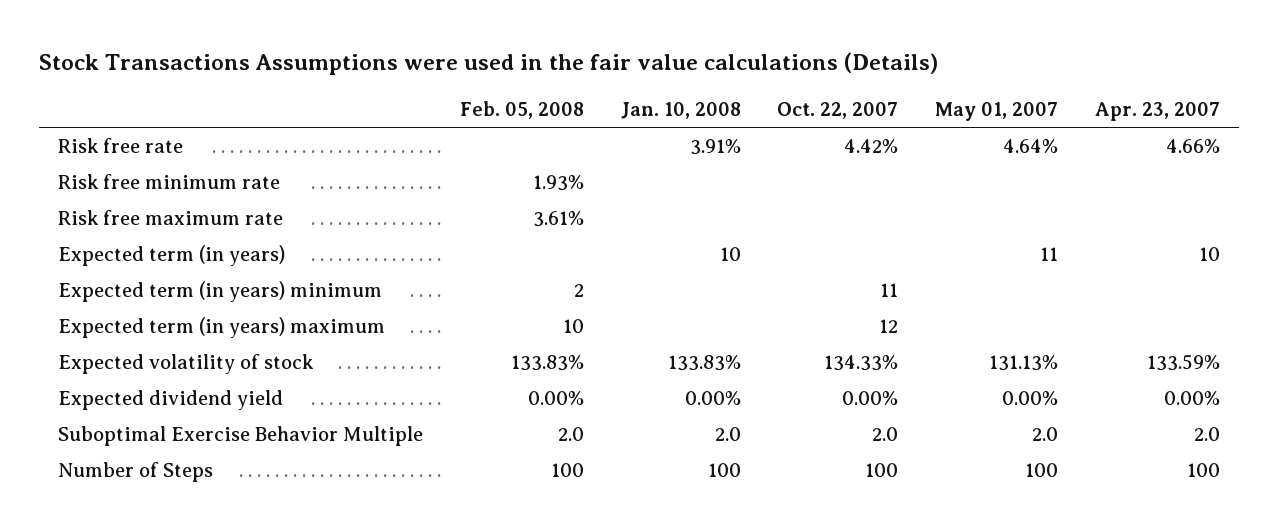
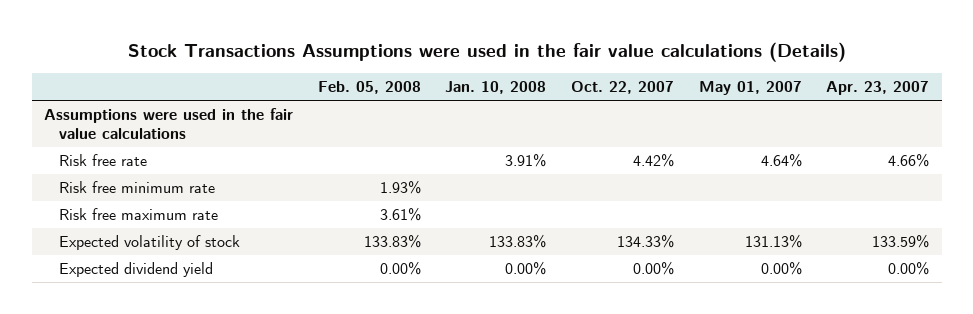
none -> [44,108,294,140] Assumptions were used in the fair value calculations
[57,245,285,267] Expected term (in years) -> none
[57,281,382,303] Expected term (in years) minimum -> none
[57,317,385,339] Expected term (in years) maximum -> none
[57,426,423,447] Suboptimal Exercise Behavior Multiple -> none
[57,462,213,483] Number of Steps -> none

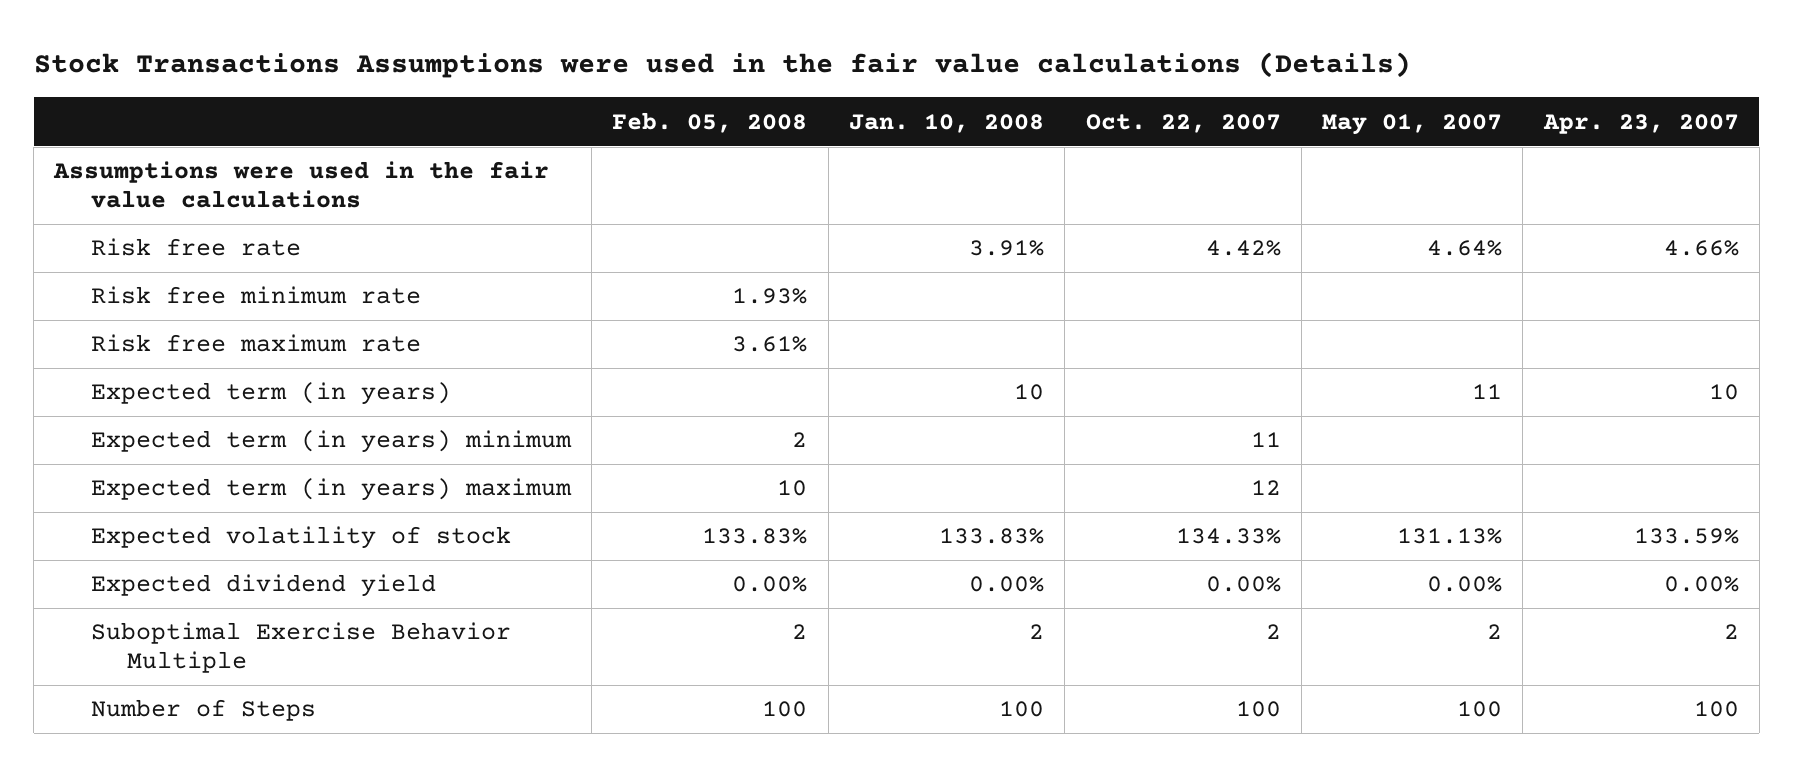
none -> [90,382,451,406] Expected term (in years)
none -> [90,430,572,454] Expected term (in years) minimum
none -> [90,478,572,502] Expected term (in years) maximum
none -> [90,622,511,674] Suboptimal Exercise Behavior Multiple
none -> [90,699,316,722] Number of Steps

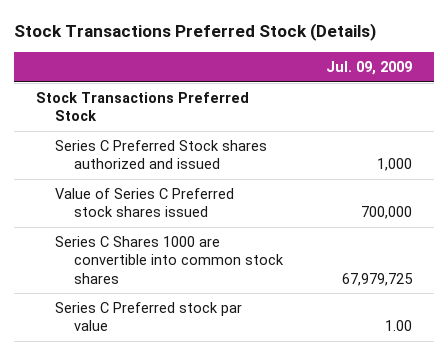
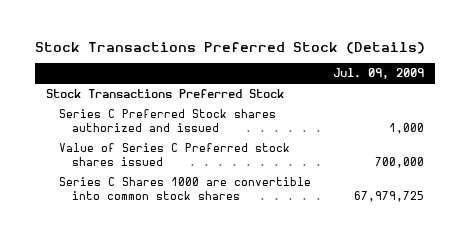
[54,302,242,332] Series C Preferred stock par value -> none

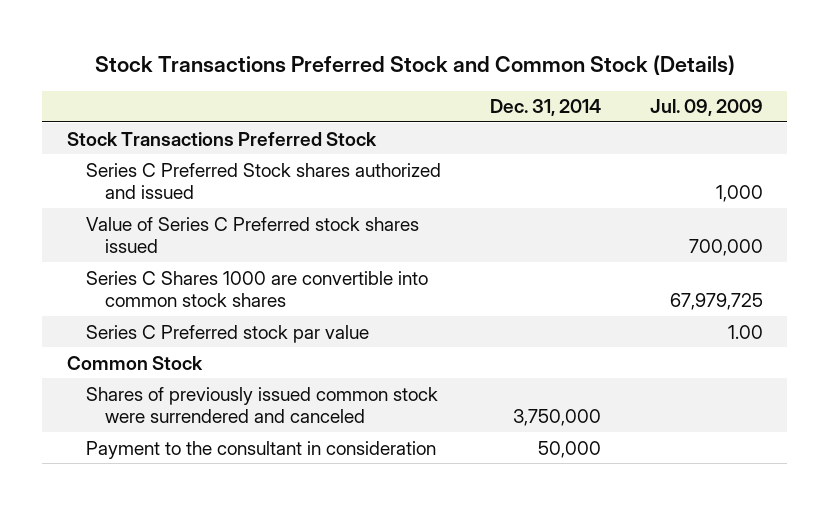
[34,41,425,54] Stock Transactions Preferred Stock (Details) -> [94,54,735,75] Stock Transactions Preferred Stock and Common Stock (Details)
none -> [489,99,601,117] Dec. 31, 2014
none -> [86,324,370,343] Series C Preferred stock par value
none -> [66,355,203,370] Common Stock
none -> [86,386,439,424] Shares of previously issued common stock were surrendered and canceled
none -> [86,440,437,459] Payment to the consultant in consideration

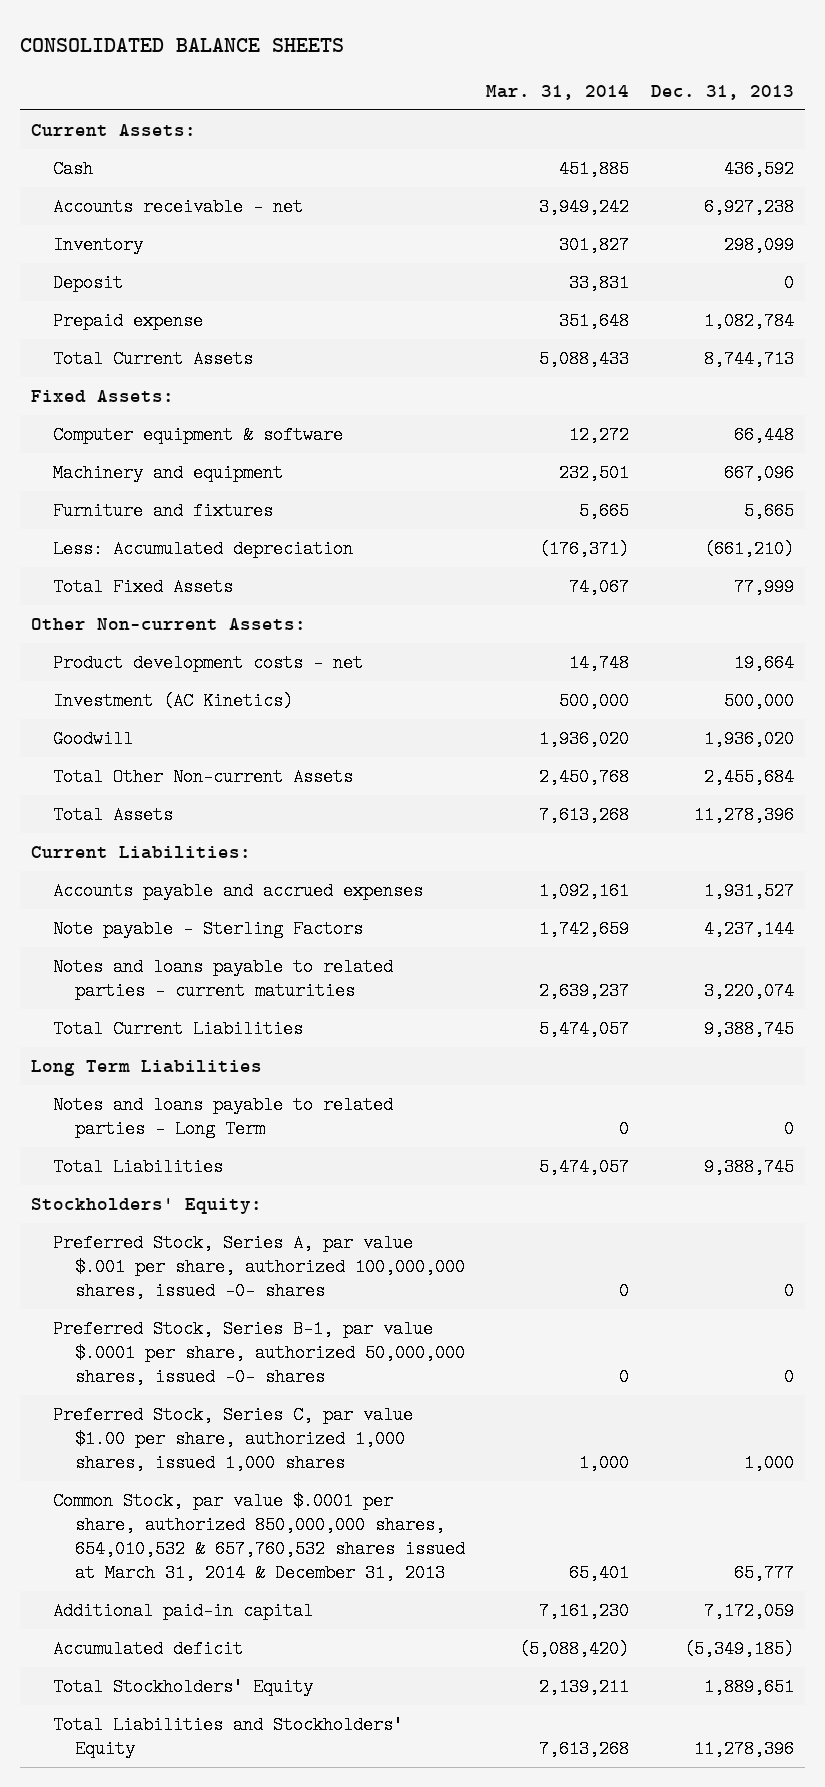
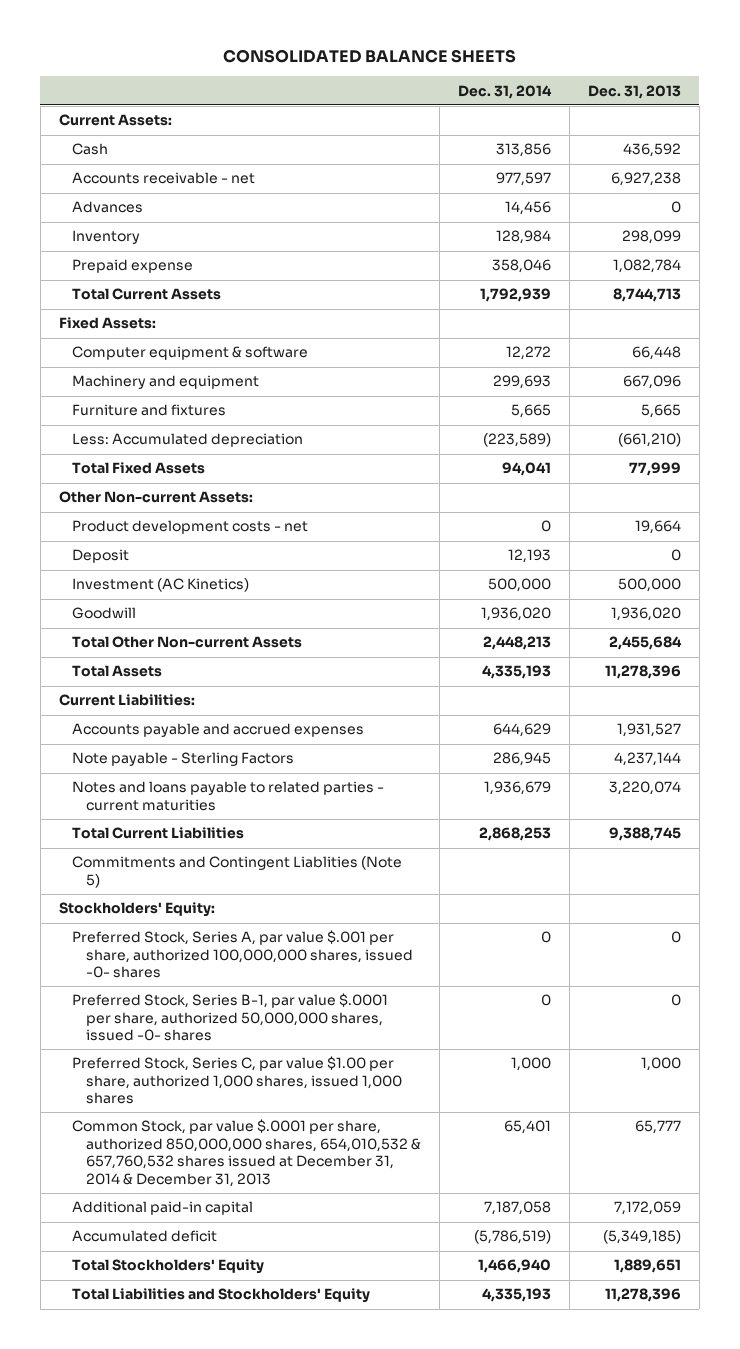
[486,85,630,101] Mar. 31, 2014 -> none
none -> [457,84,552,99] Dec. 31, 2014
none -> [72,201,144,214] Advances
[53,274,124,293] Deposit -> [72,549,130,564] Deposit
[31,1060,263,1077] Long Term Liabilities -> none
[53,1096,394,1139] Notes and loans payable to related parties - Long Term -> none
[53,1158,224,1177] Total Liabilities -> none
none -> [72,856,403,888] Commitments and Contingent Liablities (Note 5)
[53,1492,465,1582] Common Stock, par value $.0001 per share, authorized 850,000,000 shares, 654,010,532 & 657,760,532 shares issued at March 31, 2014 & December 31, 2013 -> [72,1119,421,1187] Common Stock, par value $.0001 per share, authorized 850,000,000 shares, 654,010,532 & 657,760,532 shares issued at December 31, 2014 & December 31, 2013

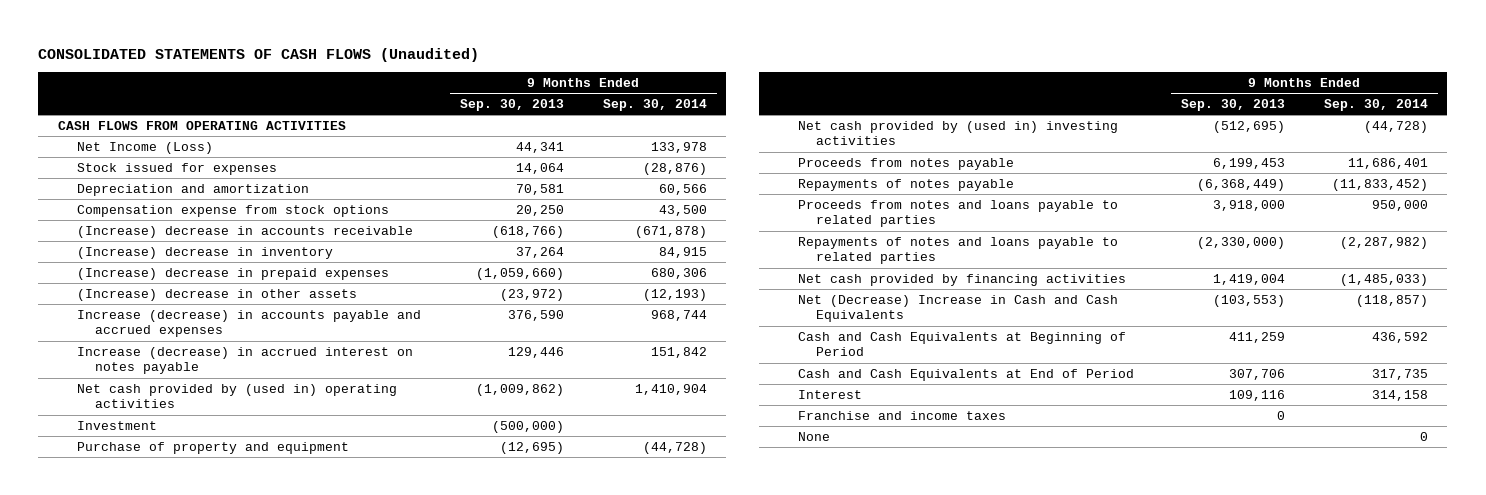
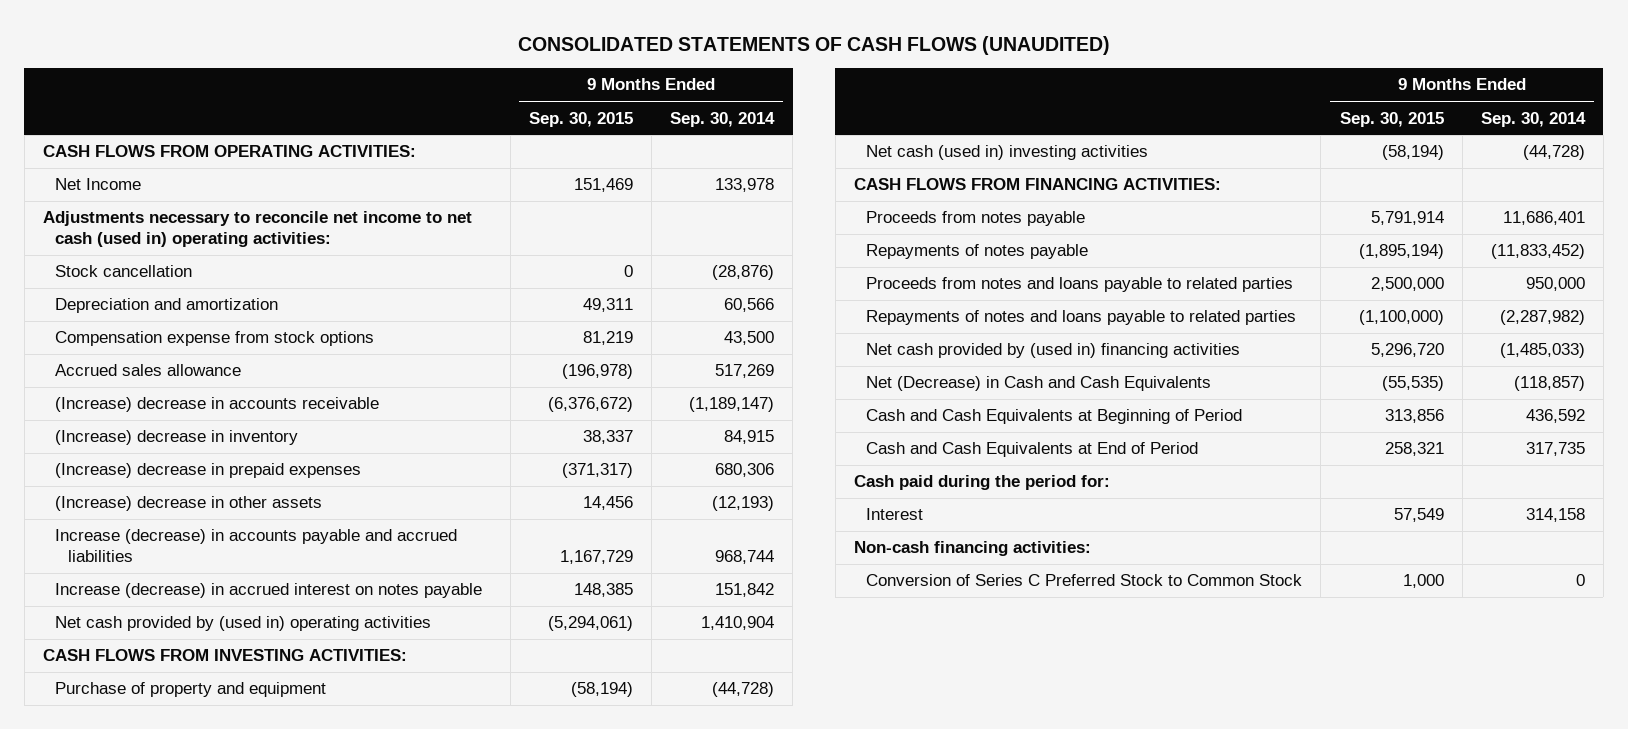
[38,47,480,62] CONSOLIDATED STATEMENTS OF CASH FLOWS (Unaudited) -> [517,35,1110,55] CONSOLIDATED STATEMENTS OF CASH FLOWS (UNAUDITED)
[459,99,564,112] Sep. 30, 2013 -> none
none -> [528,111,633,127] Sep. 30, 2015
[58,120,347,130] CASH FLOWS FROM OPERATING ACTIVITIES -> [43,145,417,158] CASH FLOWS FROM OPERATING ACTIVITIES:
[76,141,213,154] Net Income (Loss) -> [55,178,142,191] Net Income
none -> [43,211,473,248] Adjustments necessary to reconcile net income to net cash (used in) operating activities:
[76,162,277,175] Stock issued for expenses -> [55,265,193,278] Stock cancellation
none -> [55,364,242,377] Accrued sales allowance
[634,225,707,238] (671,878) -> [688,397,774,413] (1,189,147)
[76,309,421,338] Increase (decrease) in accounts payable and accrued expenses -> [55,529,458,563] Increase (decrease) in accounts payable and accrued liabilities
[76,420,157,430] Investment -> none
none -> [43,649,408,662] CASH FLOWS FROM INVESTING ACTIVITIES:
[797,120,1118,146] Net cash provided by (used in) investing activities -> [866,145,1149,161] Net cash (used in) investing activities
none -> [853,178,1221,191] CASH FLOWS FROM FINANCING ACTIVITIES:
[797,273,1126,286] Net cash provided by financing activities -> [866,343,1241,359] Net cash provided by (used in) financing activities
[797,294,1118,323] Net (Decrease) Increase in Cash and Cash Equivalents -> [866,376,1212,392] Net (Decrease) in Cash and Cash Equivalents
none -> [853,475,1110,491] Cash paid during the period for:
[797,410,1006,420] Franchise and income taxes -> none
[797,431,830,441] None -> none
none -> [853,541,1091,557] Non-cash financing activities:
none -> [866,574,1303,587] Conversion of Series C Preferred Stock to Common Stock

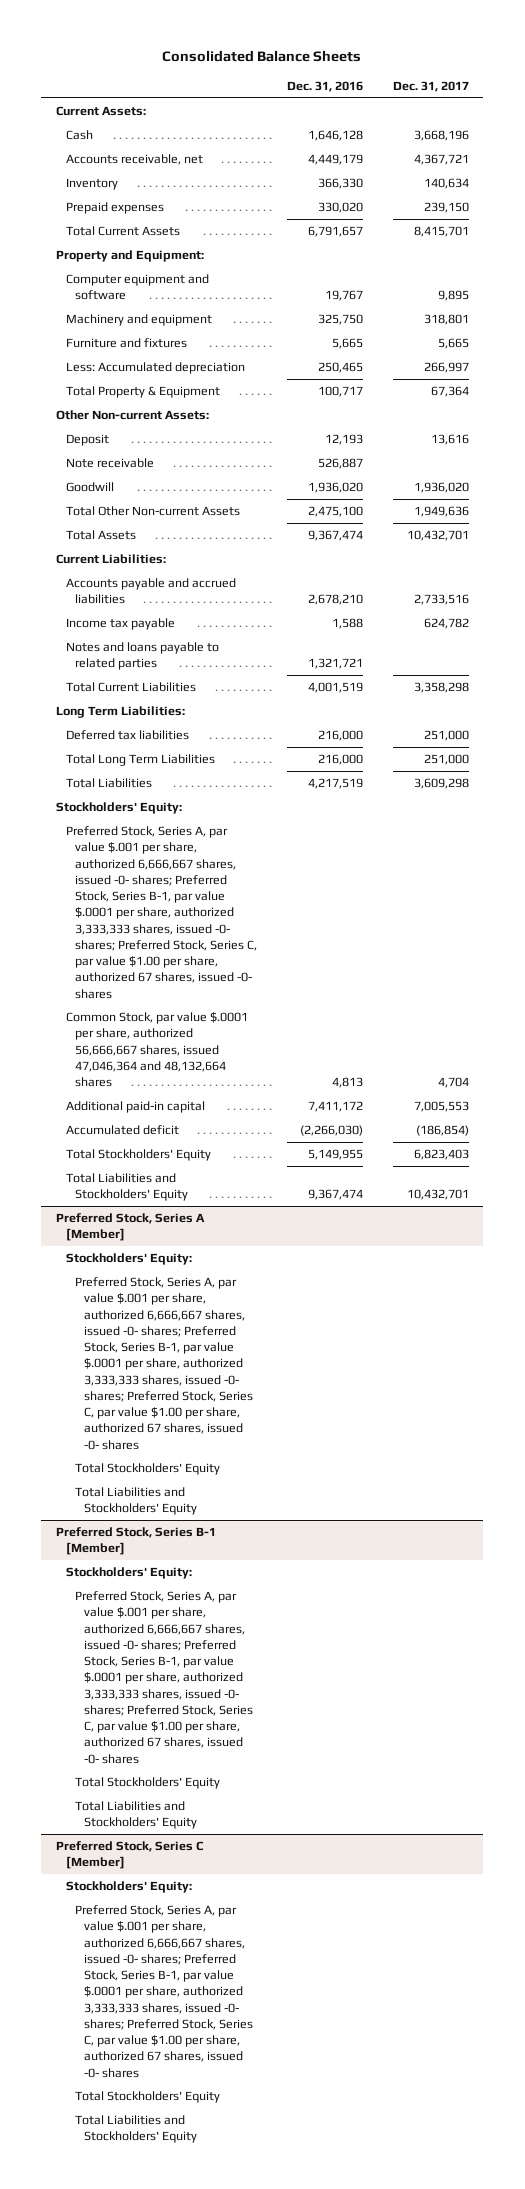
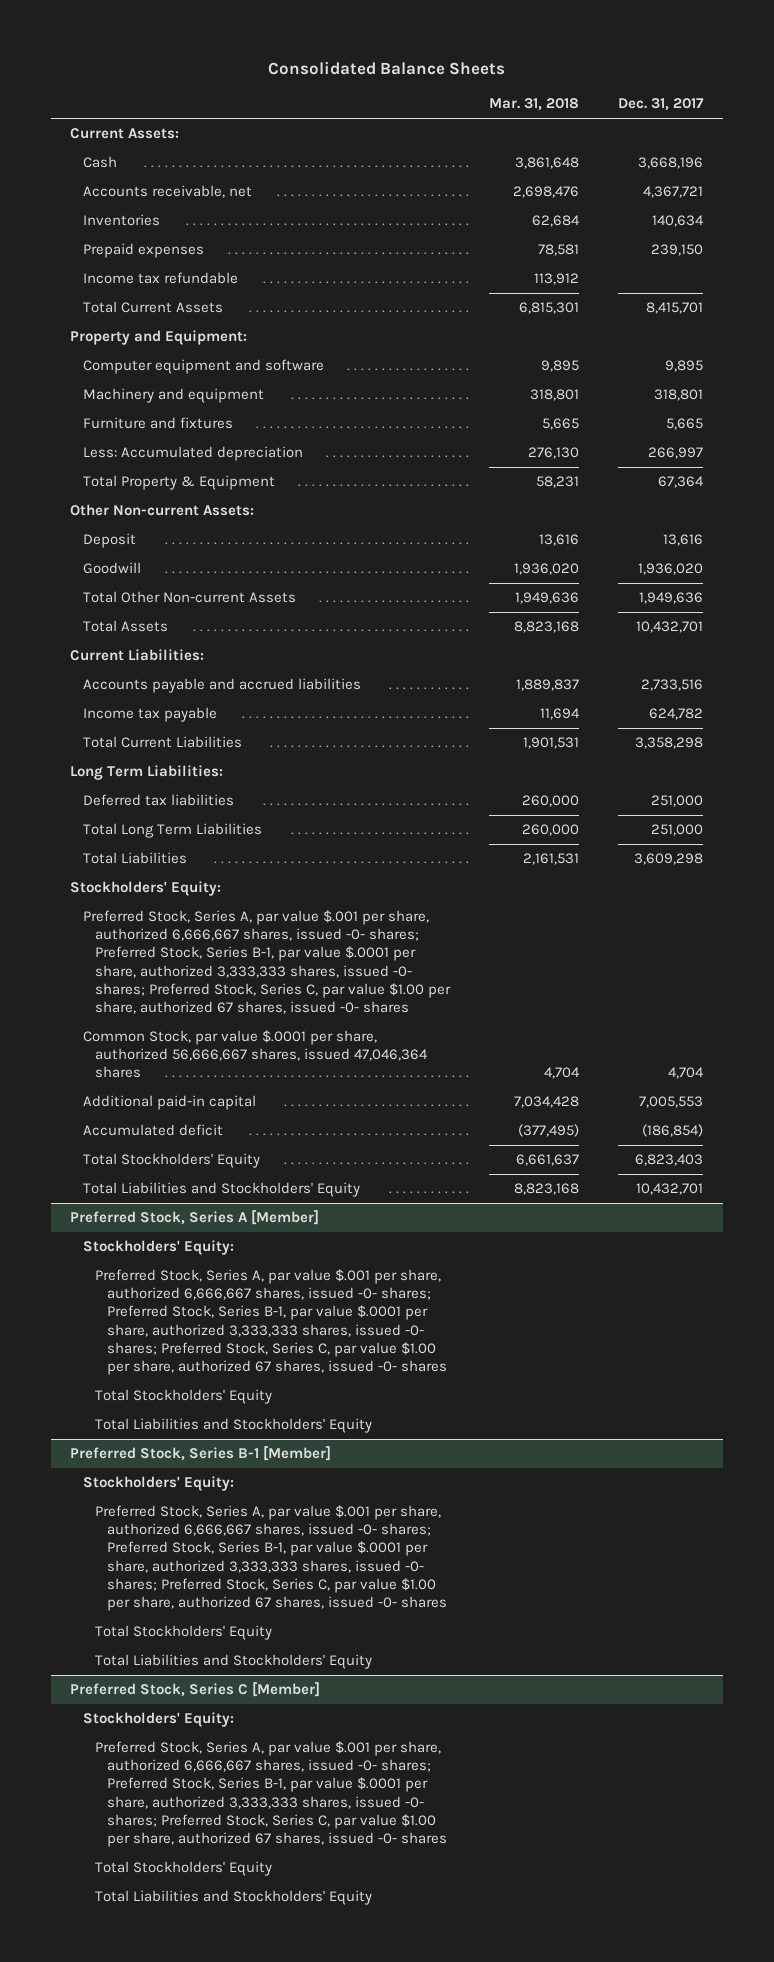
[286,81,363,93] Dec. 31, 2016 -> none
none -> [488,98,579,112] Mar. 31, 2018
[65,178,118,191] Inventory -> [82,214,160,227] Inventories
none -> [82,272,238,285] Income tax refundable
[65,458,154,469] Note receivable -> none
[65,642,219,671] Notes and loans payable to related parties -> none
[65,1012,248,1088] Common Stock, par value $.0001 per share, authorized 56,666,667 shares, issued 47,046,364 and 48,132,664 shares -> [82,1030,428,1079] Common Stock, par value $.0001 per share, authorized 56,666,667 shares, issued 47,046,364 shares

